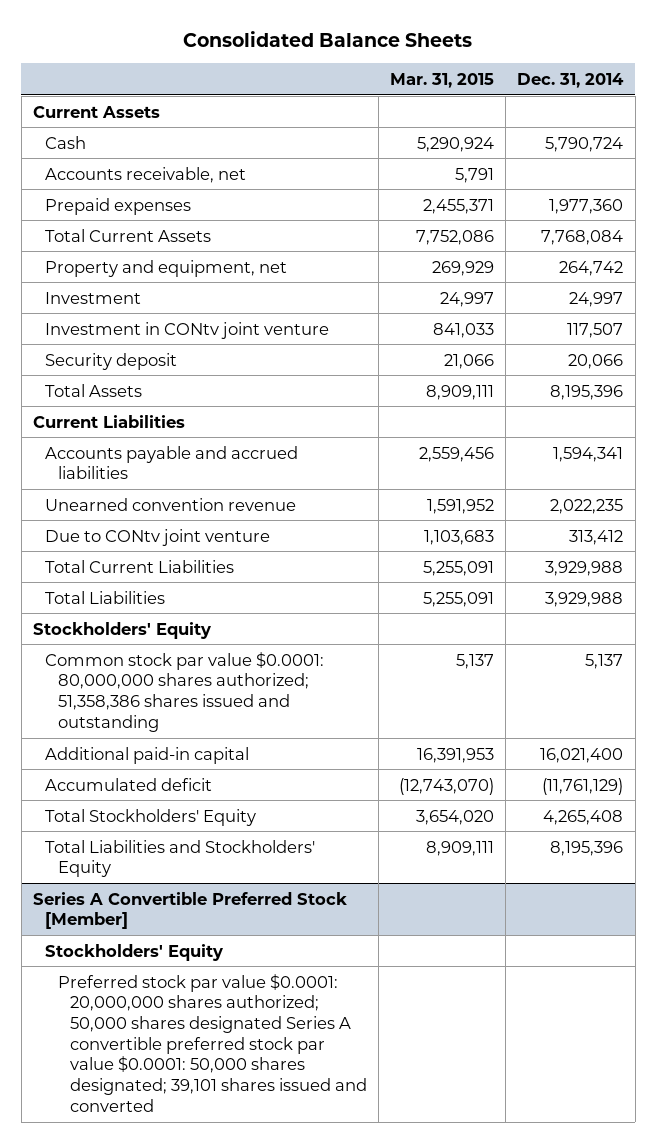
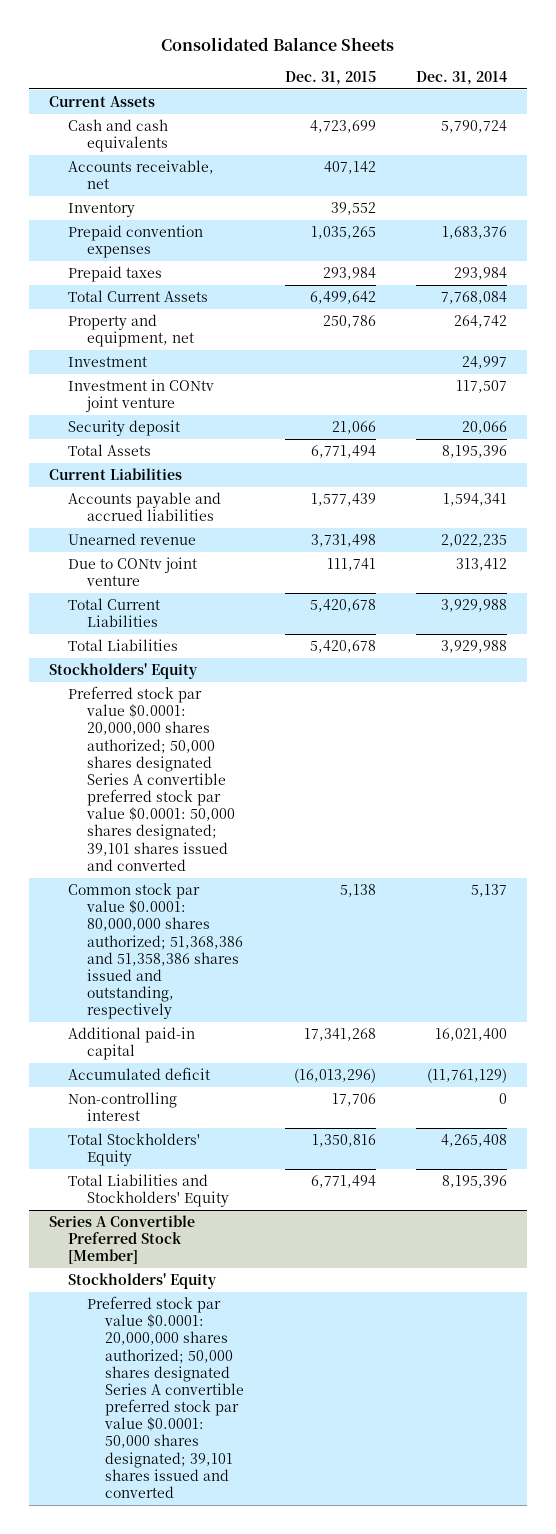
[390,72,495,88] Mar. 31, 2015 -> none
none -> [284,70,376,85] Dec. 31, 2015
[45,135,87,149] Cash -> [67,119,168,153] Cash and cash equivalents
none -> [67,202,135,218] Inventory
[45,197,192,215] Prepaid expenses -> [67,225,203,259] Prepaid convention expenses
[549,198,624,214] 1,977,360 -> [441,226,507,240] 1,683,376
none -> [67,266,162,283] Prepaid taxes
[45,497,297,511] Unearned convention revenue -> [67,533,196,546] Unearned revenue
none -> [67,686,235,871] Preferred stock par value $0.0001: 20,000,000 shares authorized; 50,000 shares designated Series A convertible preferred stock par value $0.0001: 50,000 shares designated; 39,101 shares issued and converted
[45,651,325,732] Common stock par value $0.0001: 80,000,000 shares authorized; 51,358,386 shares issued and outstanding -> [67,883,243,1020] Common stock par value $0.0001: 80,000,000 shares authorized; 51,368,386 and 51,358,386 shares issued and outstanding, respectively
none -> [67,1092,177,1122] Non-controlling interest

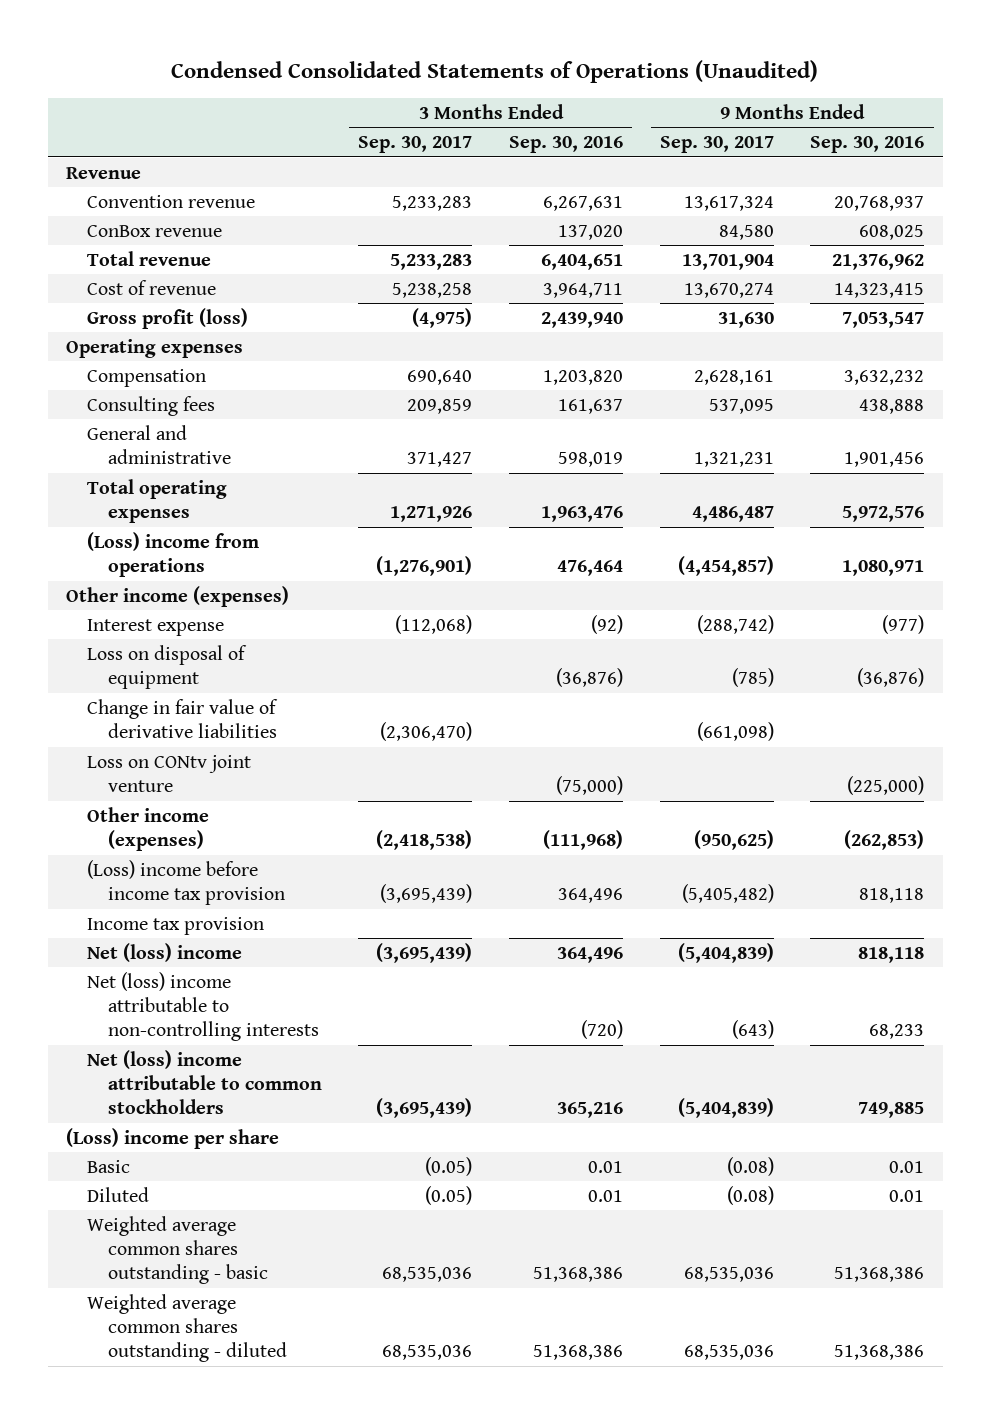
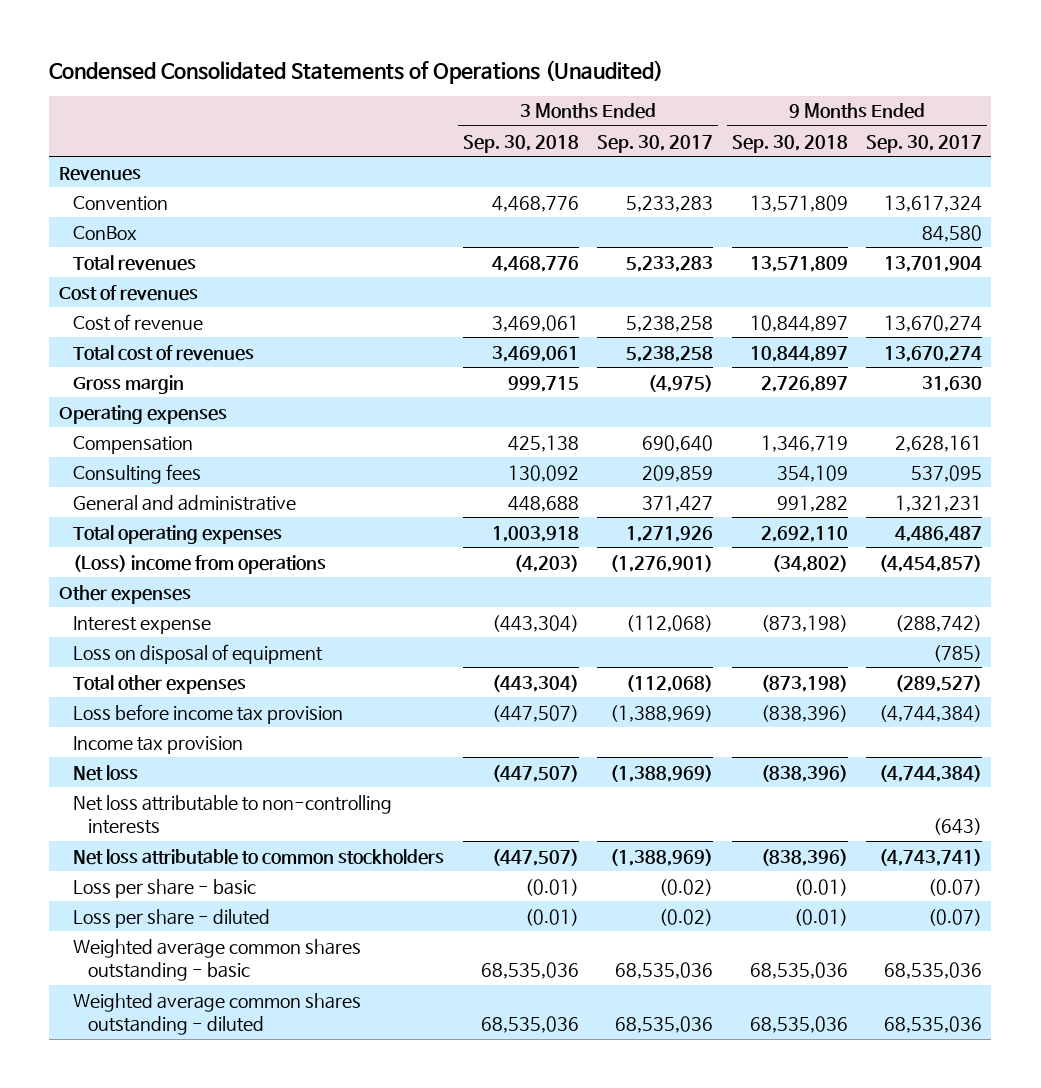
[509,136,624,154] Sep. 30, 2016 -> none
[810,136,925,154] Sep. 30, 2016 -> none
none -> [462,134,579,153] Sep. 30, 2018
none -> [731,134,848,153] Sep. 30, 2018
[66,166,142,179] Revenue -> [58,166,141,181] Revenues
[86,194,255,208] Convention revenue -> [73,195,169,211] Convention
[86,224,222,237] ConBox revenue -> [73,225,138,240] ConBox
[86,250,211,266] Total revenue -> [73,254,197,271] Total revenues
none -> [58,284,198,301] Cost of revenues
none -> [73,344,255,361] Total cost of revenues
[86,307,248,329] Gross profit (loss) -> [73,374,185,394] Gross margin
[66,585,290,607] Other income (expenses) -> [58,584,191,604] Other expenses
[86,698,278,739] Change in fair value of derivative liabilities -> none
[86,754,251,793] Loss on CONtv joint venture -> none
[86,806,209,852] Other income (expenses) -> [73,674,247,694] Total other expenses
[376,830,473,851] (2,418,538) -> [626,674,714,692] (112,068)
[693,830,774,851] (950,625) -> [895,674,983,692] (289,527)
[86,859,285,906] (Loss) income before income tax provision -> [73,703,344,724] Loss before income tax provision
[380,884,473,904] (3,695,439) -> [610,704,714,722] (1,388,969)
[681,884,774,904] (5,405,482) -> [879,704,983,722] (4,744,384)
[66,1127,280,1149] (Loss) income per share -> none
[86,942,242,962] Net (loss) income -> [73,764,139,781] Net loss
[376,942,473,963] (3,695,439) -> [610,764,714,782] (1,388,969)
[677,942,774,963] (5,404,839) -> [879,764,983,782] (4,744,384)
[86,971,319,1042] Net (loss) income attributable to non-controlling interests -> [73,794,393,834] Net loss attributable to non-controlling interests
[86,1049,322,1115] Net (loss) income attributable to common stockholders -> [73,848,445,865] Net loss attributable to common stockholders
[376,1098,473,1119] (3,695,439) -> [610,848,714,866] (1,388,969)
[677,1098,774,1119] (5,404,839) -> [879,848,983,866] (4,743,741)
[86,1159,130,1173] Basic -> [73,878,257,898] Loss per share - basic
[425,1156,473,1176] (0.05) -> [659,878,714,896] (0.02)
[726,1156,774,1176] (0.08) -> [928,878,983,896] (0.07)
[86,1186,149,1202] Diluted -> [73,908,271,928] Loss per share - diluted
[425,1185,473,1205] (0.05) -> [659,908,714,926] (0.02)
[726,1185,774,1205] (0.08) -> [928,908,983,926] (0.07)

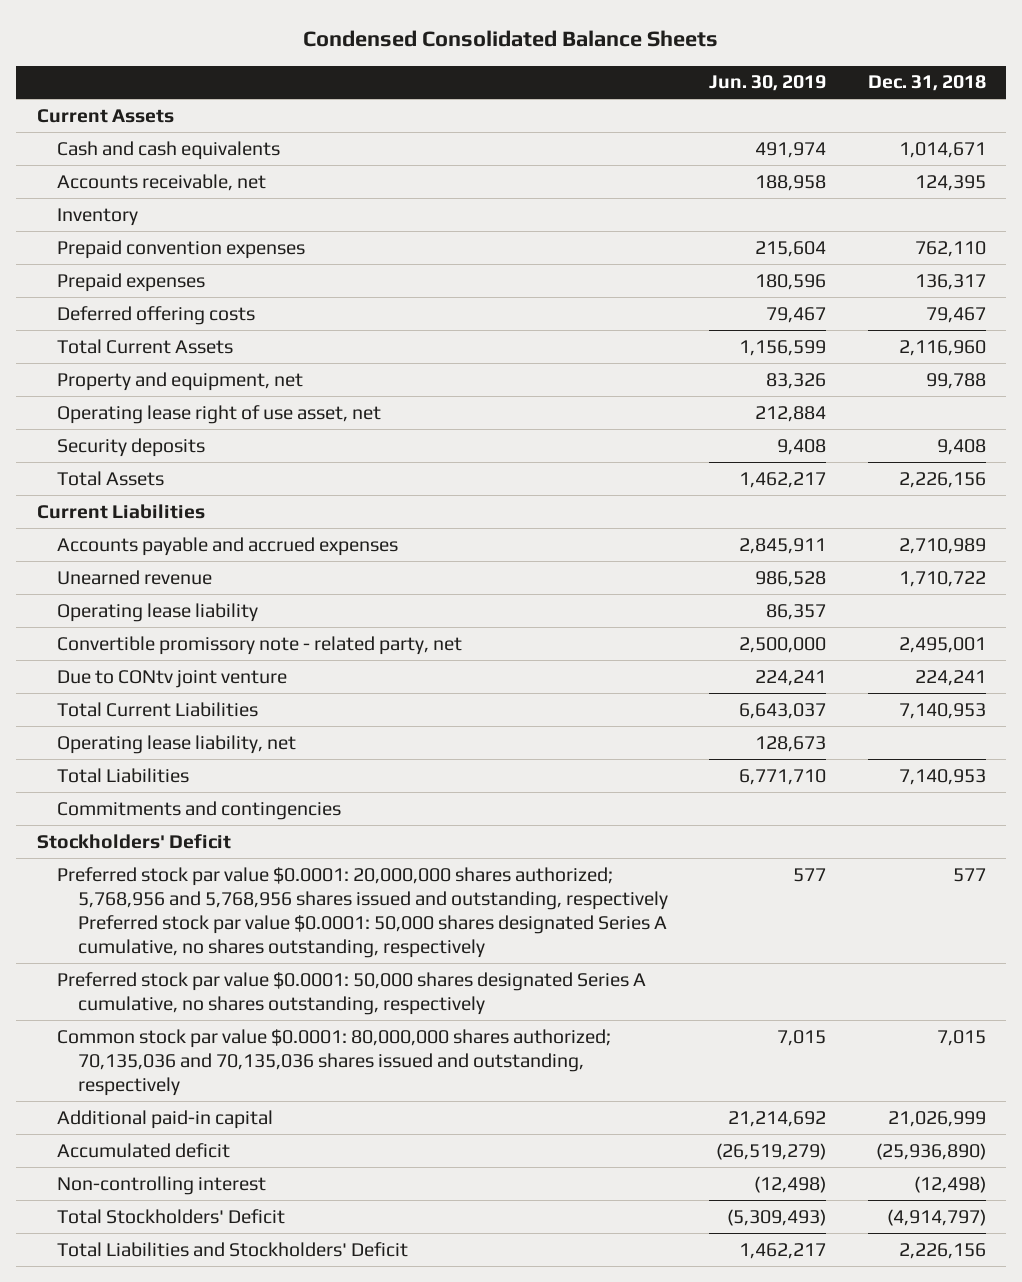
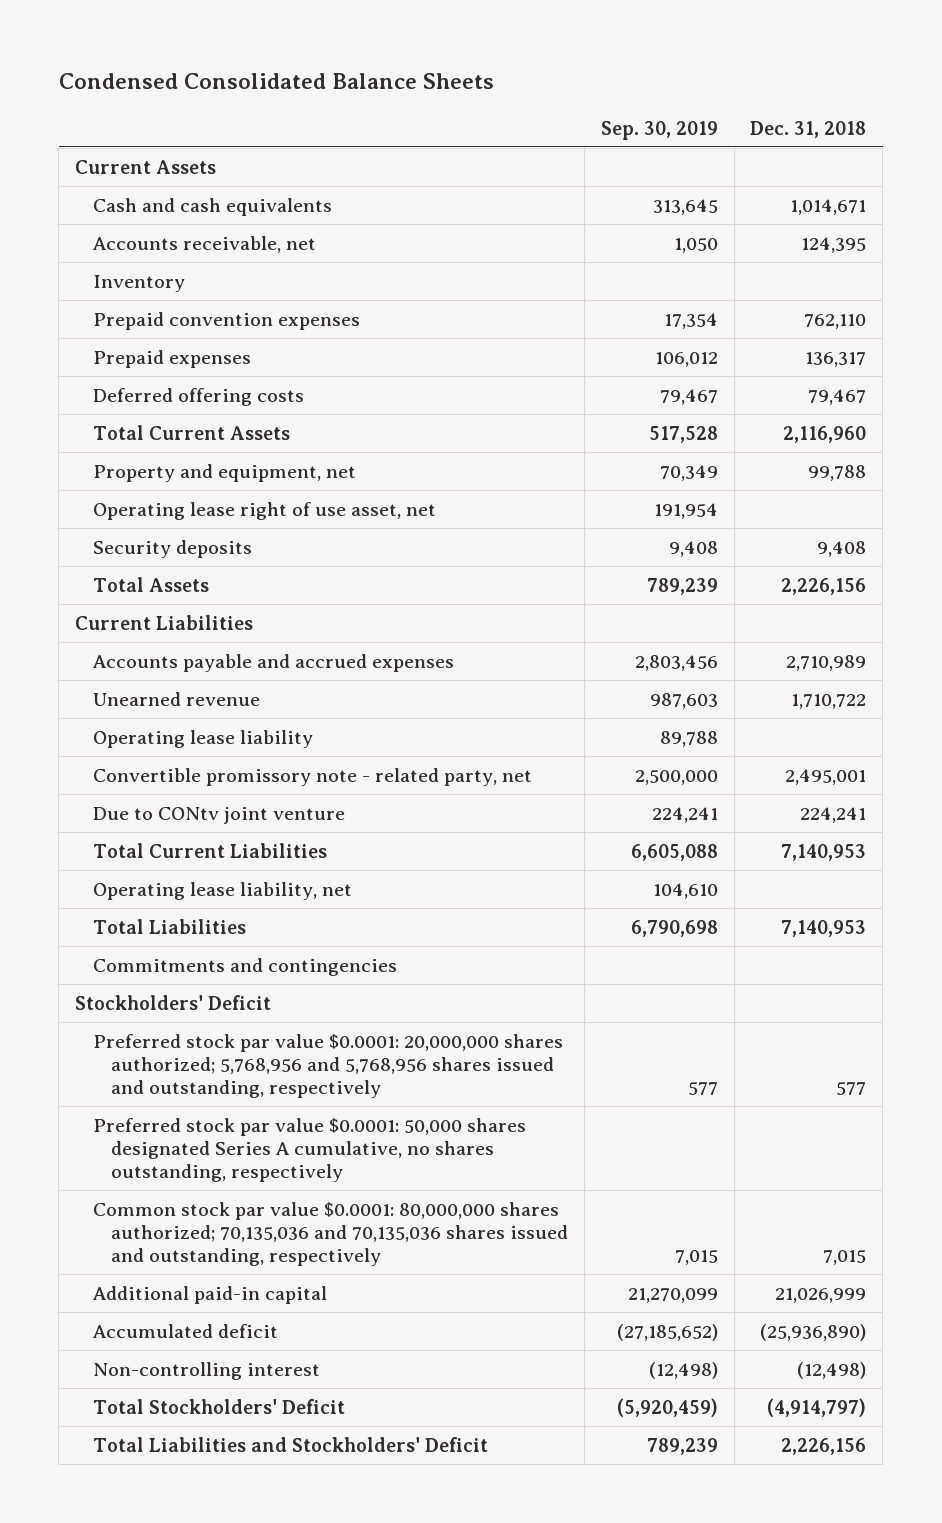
[709,75,827,92] Jun. 30, 2019 -> none
none -> [600,120,718,140] Sep. 30, 2019
[57,866,669,958] Preferred stock par value $0.0001: 20,000,000 shares authorized; 5,768,956 and 5,768,956 shares issued and outstanding, respectively Preferred stock par value $0.0001: 50,000 shares designated Series A cumulative, no shares outstanding, respectively -> [93,1033,564,1099] Preferred stock par value $0.0001: 20,000,000 shares authorized; 5,768,956 and 5,768,956 shares issued and outstanding, respectively

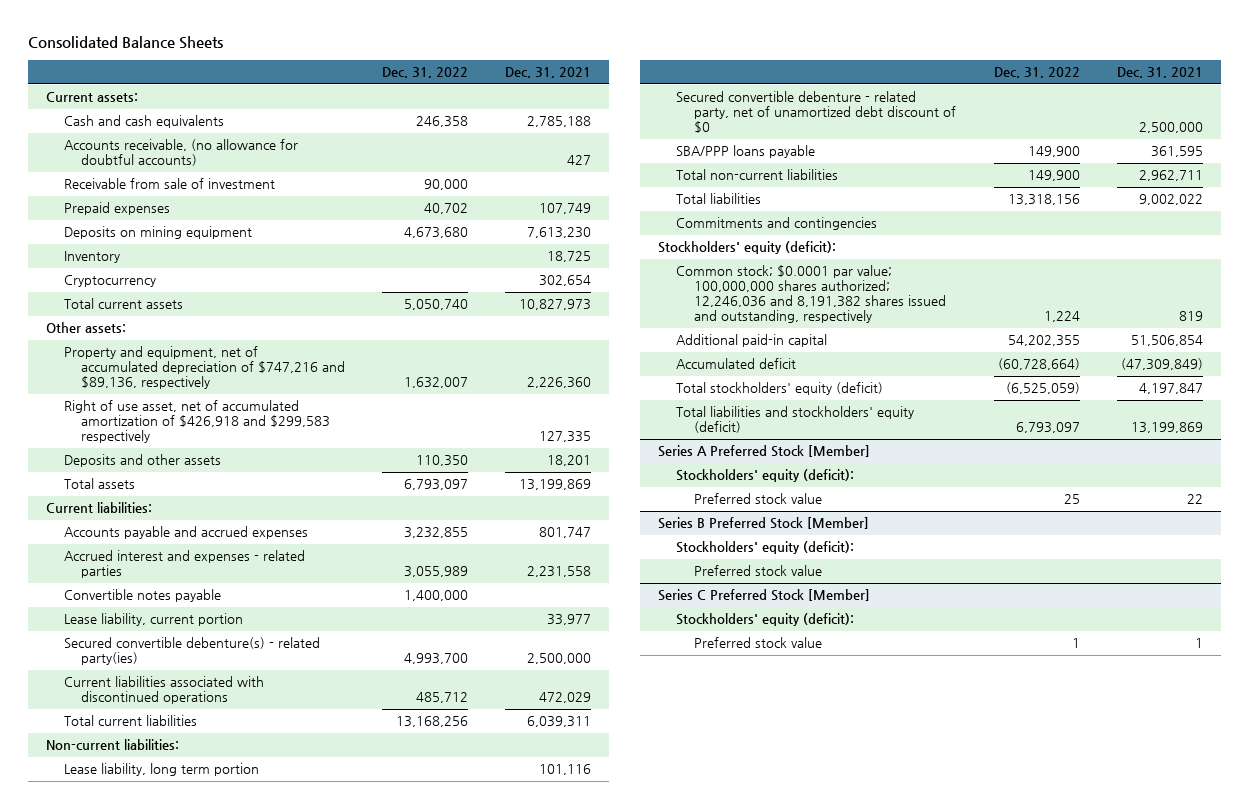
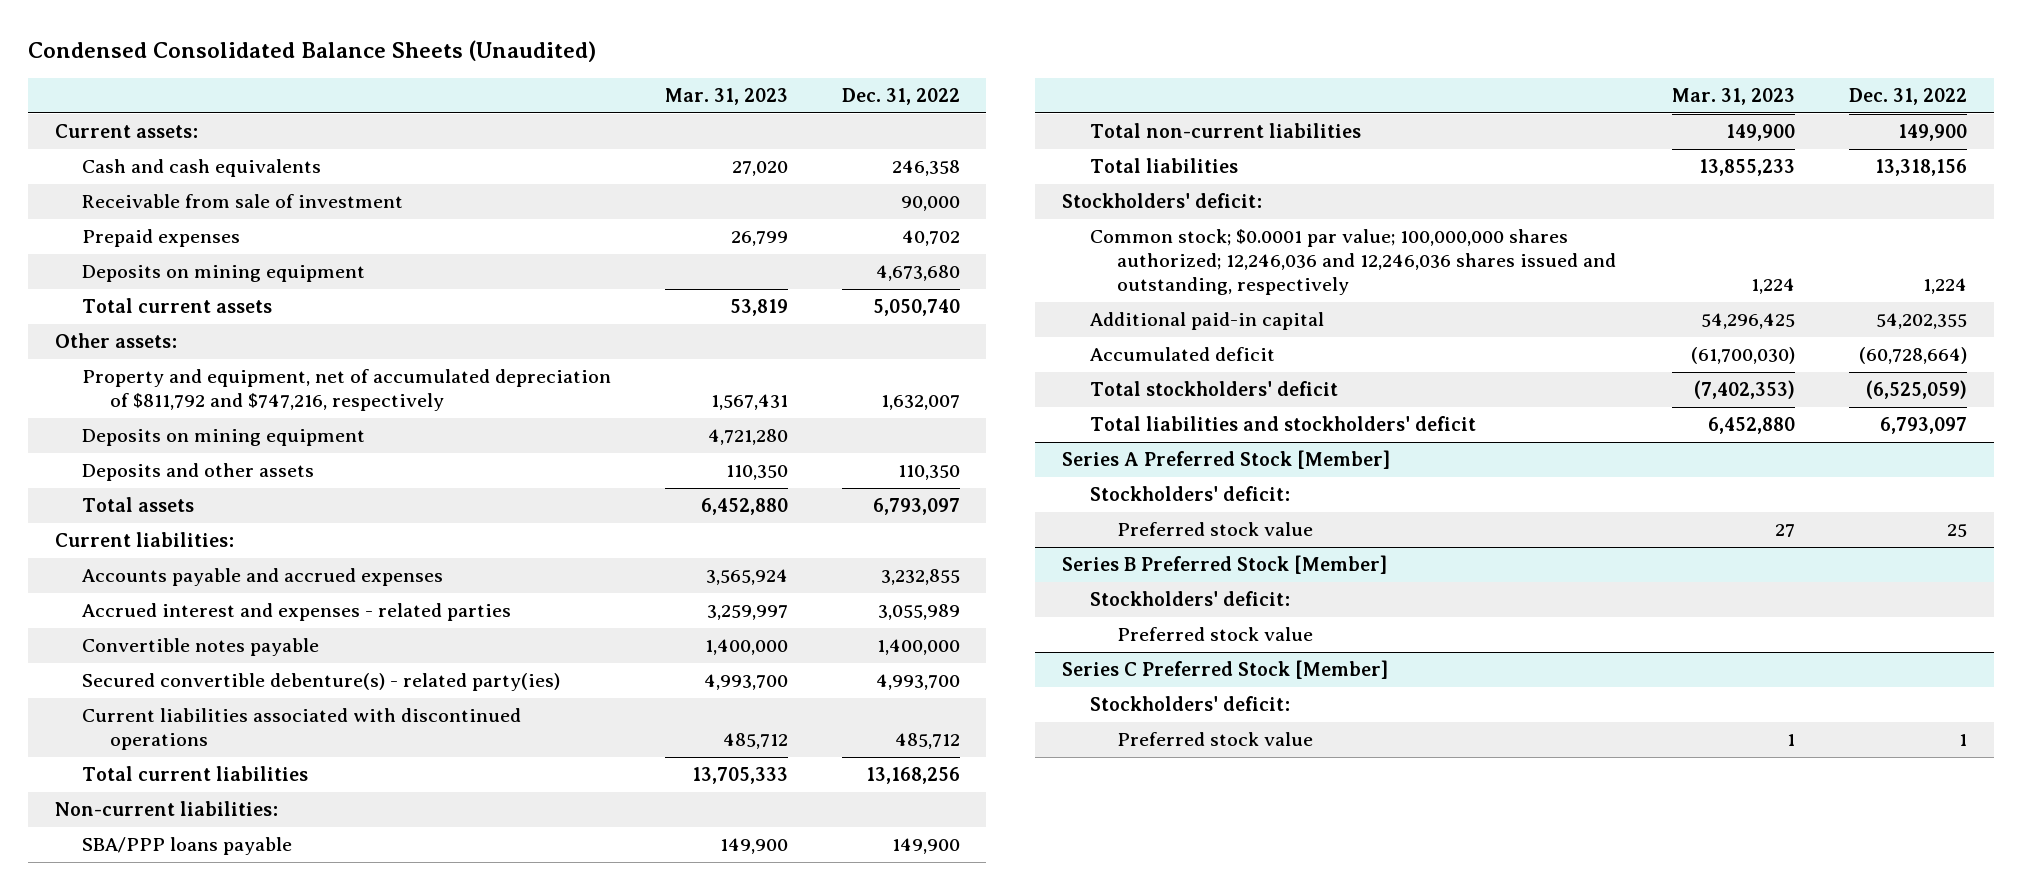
[27,36,223,50] Consolidated Balance Sheets -> [27,40,596,63] Condensed Consolidated Balance Sheets (Unaudited)
[504,67,591,79] Dec. 31, 2021 -> none
none -> [664,87,788,105] Mar. 31, 2023
[63,139,298,167] Accounts receivable, (no allowance for doubtful accounts) -> none
[63,251,120,264] Inventory -> none
[63,275,156,288] Cryptocurrency -> none
[63,400,331,444] Right of use asset, net of accumulated amortization of $426,918 and $299,583 respectively -> none
[63,346,346,390] Property and equipment, net of accumulated depreciation of $747,216 and $89,136, respectively -> [82,369,612,412] Property and equipment, net of accumulated depreciation of $811,792 and $747,216, respectively
none -> [82,429,366,447] Deposits on mining equipment
[63,613,243,627] Lease liability, current portion -> none
[63,763,259,777] Lease liability, long term portion -> none
[676,91,956,134] Secured convertible debenture - related party, net of unamortized debt discount of $0 -> none
[676,217,878,231] Commitments and contingencies -> none
[658,241,837,255] Stockholders' equity (deficit): -> [1061,193,1262,209] Stockholders' deficit:
[676,265,946,324] Common stock; $0.0001 par value; 100,000,000 shares authorized; 12,246,036 and 8,191,382 shares issued and outstanding, respectively -> [1089,229,1617,296] Common stock; $0.0001 par value; 100,000,000 shares authorized; 12,246,036 and 12,246,036 shares issued and outstanding, respectively
[676,382,884,396] Total stockholders' equity (deficit) -> [1089,381,1338,397] Total stockholders' deficit
[676,406,915,434] Total liabilities and stockholders' equity (deficit) -> [1089,416,1476,432] Total liabilities and stockholders' deficit
[676,469,855,483] Stockholders' equity (deficit): -> [1089,486,1290,502] Stockholders' deficit:
[676,541,855,555] Stockholders' equity (deficit): -> [1089,591,1290,607] Stockholders' deficit:
[676,613,855,627] Stockholders' equity (deficit): -> [1089,696,1290,712] Stockholders' deficit:

